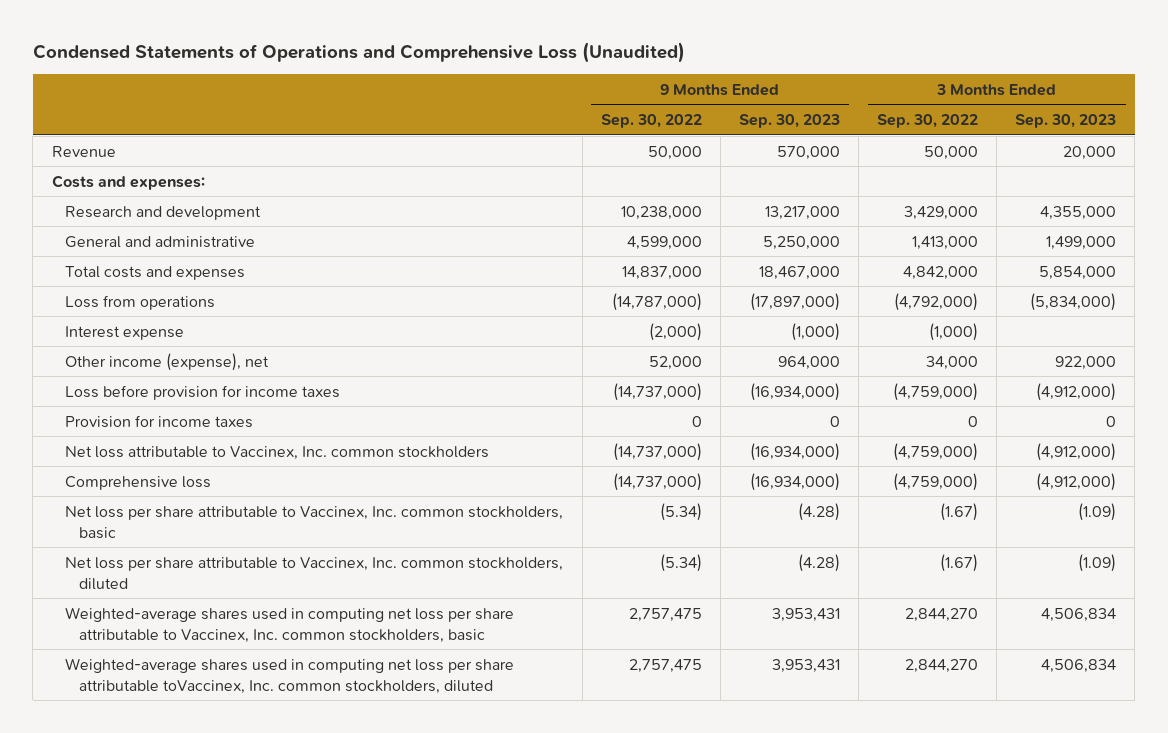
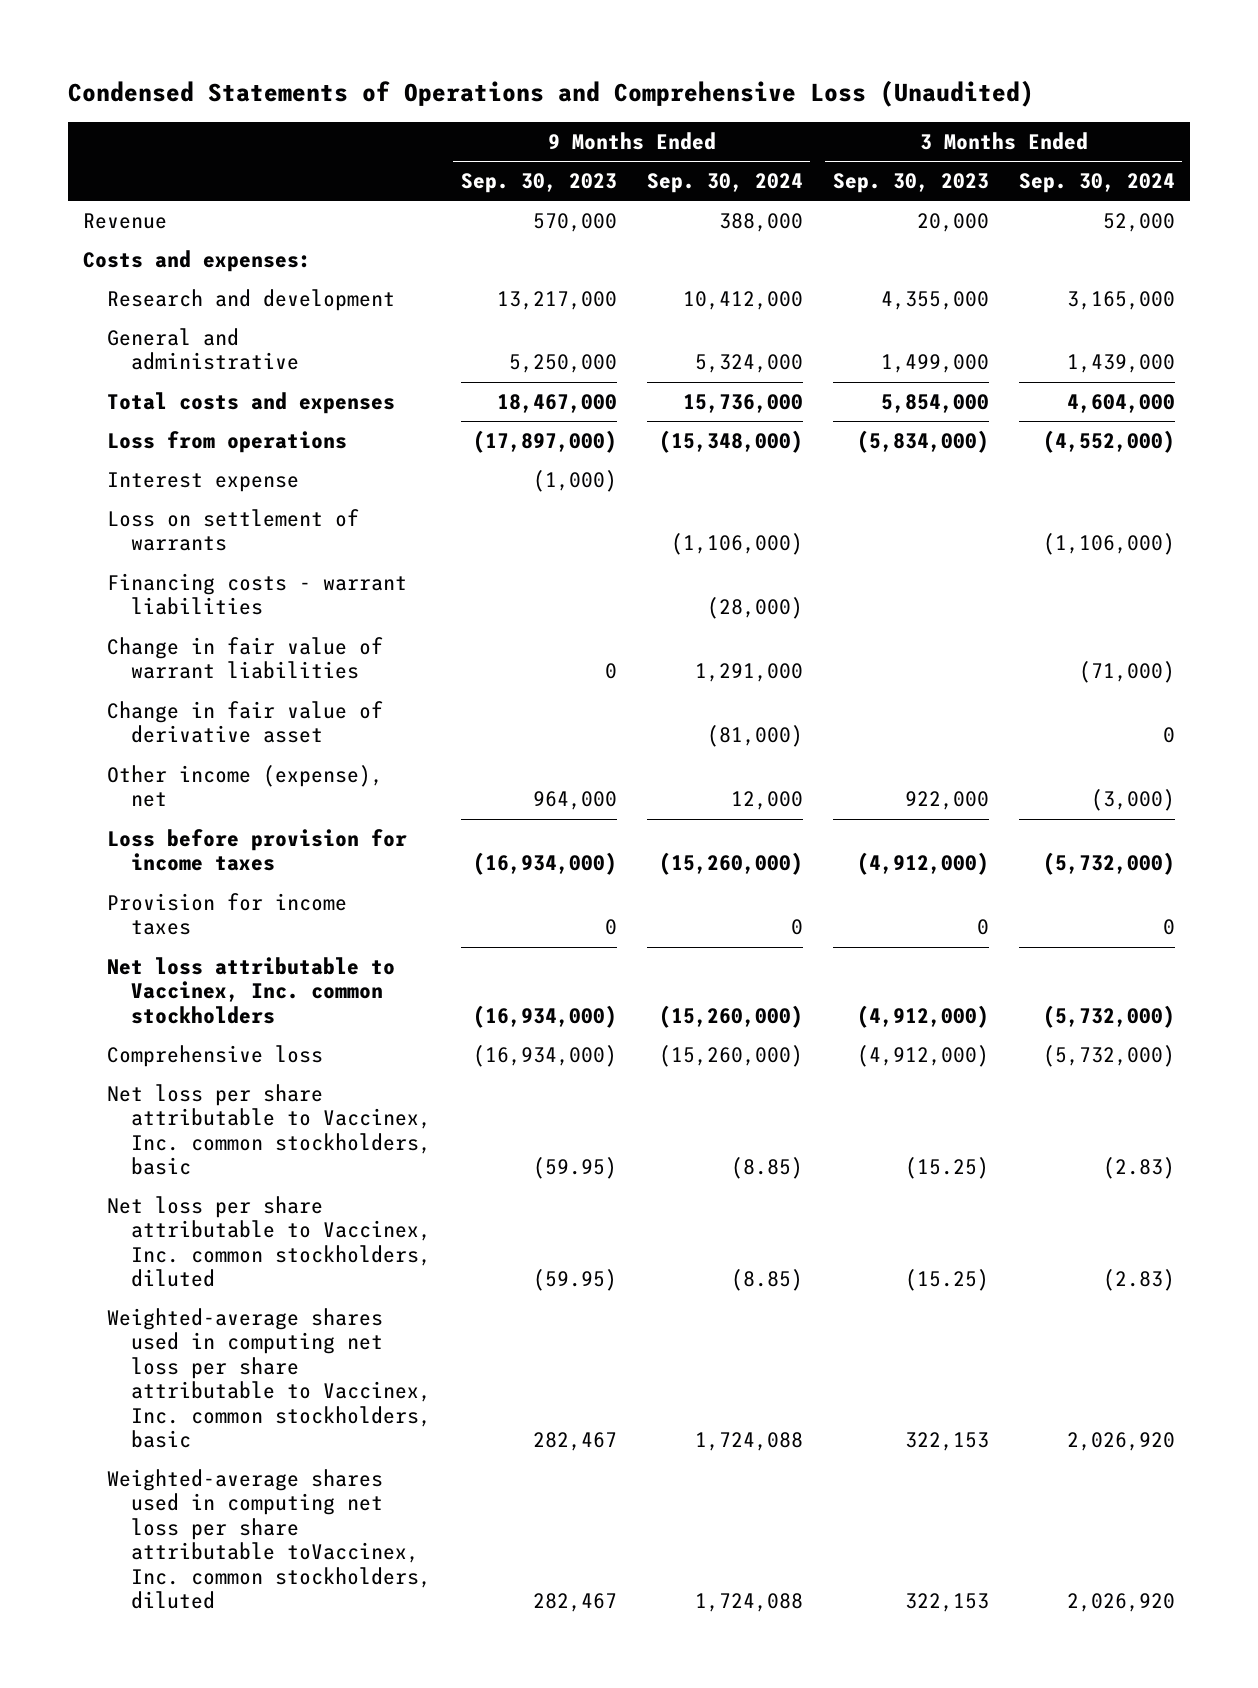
[600,114,702,129] Sep. 30, 2022 -> none
[877,114,979,129] Sep. 30, 2022 -> none
none -> [646,173,803,194] Sep. 30, 2024
none -> [1018,173,1175,194] Sep. 30, 2024
none -> [107,508,360,552] Loss on settlement of warrants
none -> [107,572,408,616] Financing costs - warrant liabilities
none -> [107,636,384,680] Change in fair value of warrant liabilities
none -> [107,700,384,744] Change in fair value of derivative asset
[797,502,840,521] (4.28) -> [532,1157,617,1180] (59.95)
[1078,502,1117,521] (1.09) -> [904,1157,989,1180] (15.25)
[797,553,840,572] (4.28) -> [532,1269,617,1292] (59.95)
[1078,553,1117,572] (1.09) -> [904,1269,989,1292] (15.25)
[771,607,840,622] 3,953,431 -> [532,1432,617,1452] 282,467
[1041,607,1117,622] 4,506,834 -> [904,1432,989,1452] 322,153
[771,658,840,673] 3,953,431 -> [532,1593,617,1613] 282,467
[1041,658,1117,673] 4,506,834 -> [904,1593,989,1613] 322,153

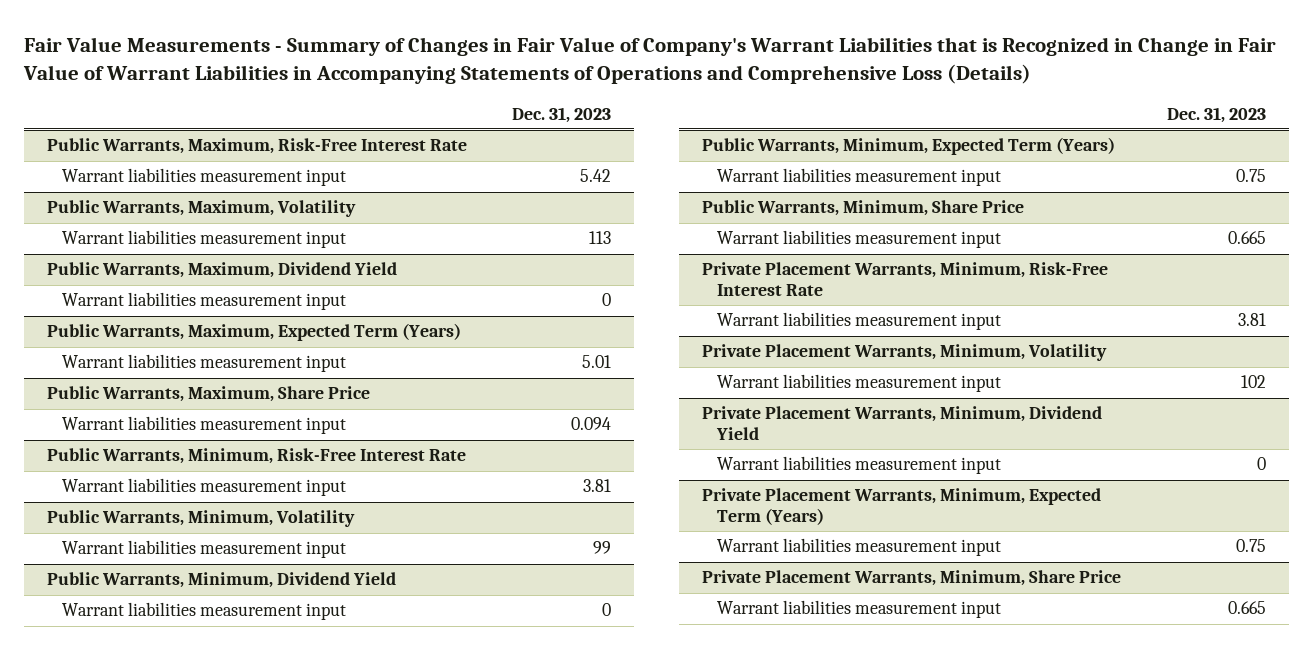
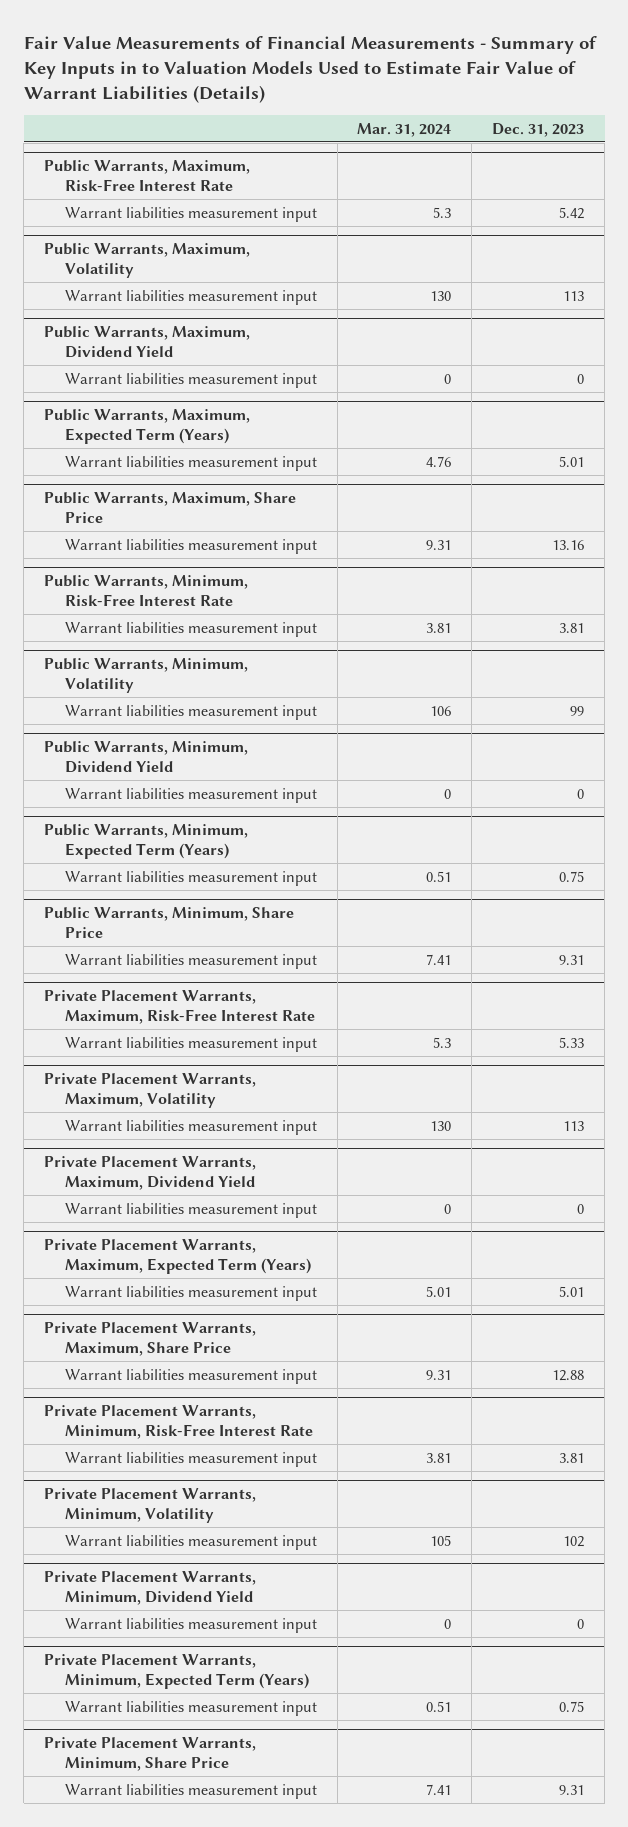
[23,37,1277,85] Fair Value Measurements - Summary of Changes in Fair Value of Company's Warrant Liabilities that is Recognized in Change in Fair Value of Warrant Liabilities in Accompanying Statements of Operations and Comprehensive Loss (Details) -> [23,35,597,104] Fair Value Measurements of Financial Measurements - Summary of Key Inputs in to Valuation Models Used to Estimate Fair Value of Warrant Liabilities (Details)
none -> [357,122,452,137] Mar. 31, 2024
[571,417,612,431] 0.094 -> [552,539,585,550] 13.16
[1228,231,1267,245] 0.665 -> [559,954,585,965] 9.31
none -> [44,990,315,1025] Private Placement Warrants, Maximum, Risk-Free Interest Rate
none -> [64,1036,317,1052] Warrant liabilities measurement input
none -> [44,1073,257,1109] Private Placement Warrants, Maximum, Volatility
none -> [64,1119,317,1135] Warrant liabilities measurement input
none -> [44,1156,257,1191] Private Placement Warrants, Maximum, Dividend Yield
none -> [64,1202,317,1218] Warrant liabilities measurement input
none -> [44,1239,311,1275] Private Placement Warrants, Maximum, Expected Term (Years)
none -> [64,1285,317,1301] Warrant liabilities measurement input
none -> [44,1322,257,1357] Private Placement Warrants, Maximum, Share Price
none -> [64,1368,317,1384] Warrant liabilities measurement input
[1228,601,1267,615] 0.665 -> [559,1784,585,1795] 9.31

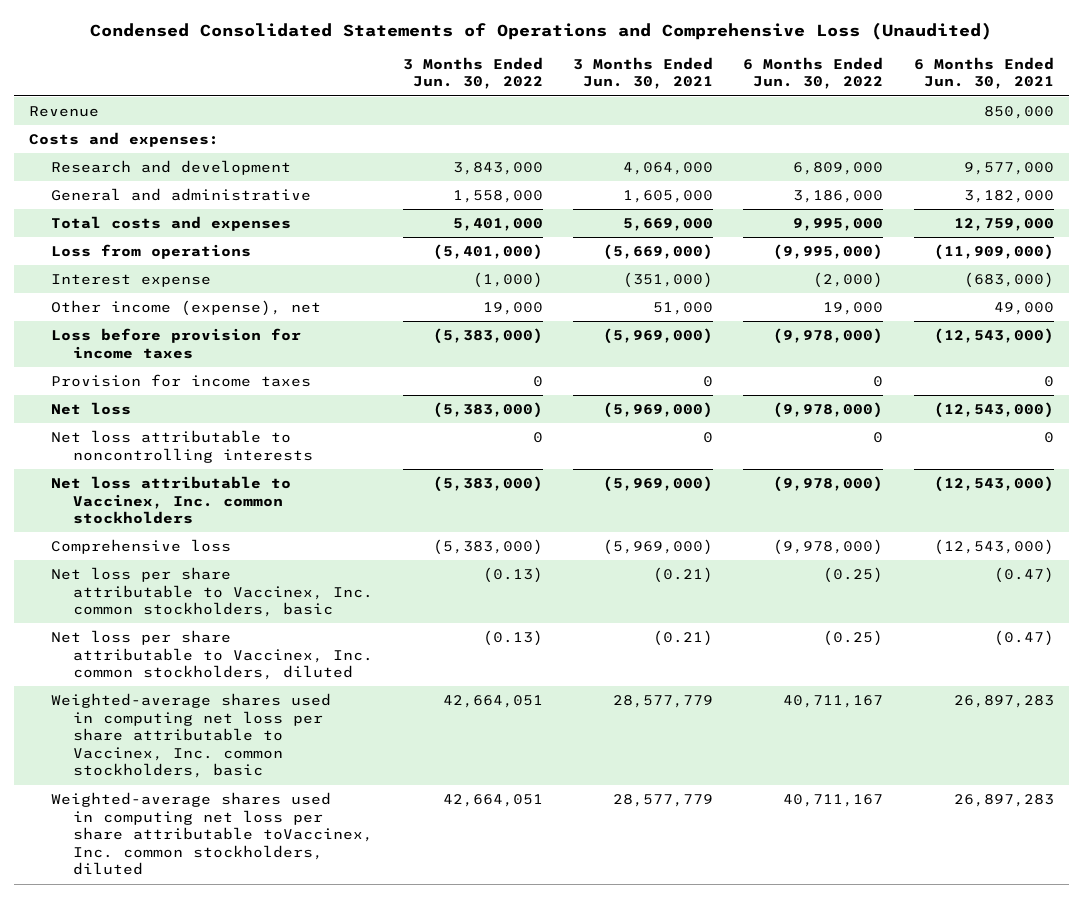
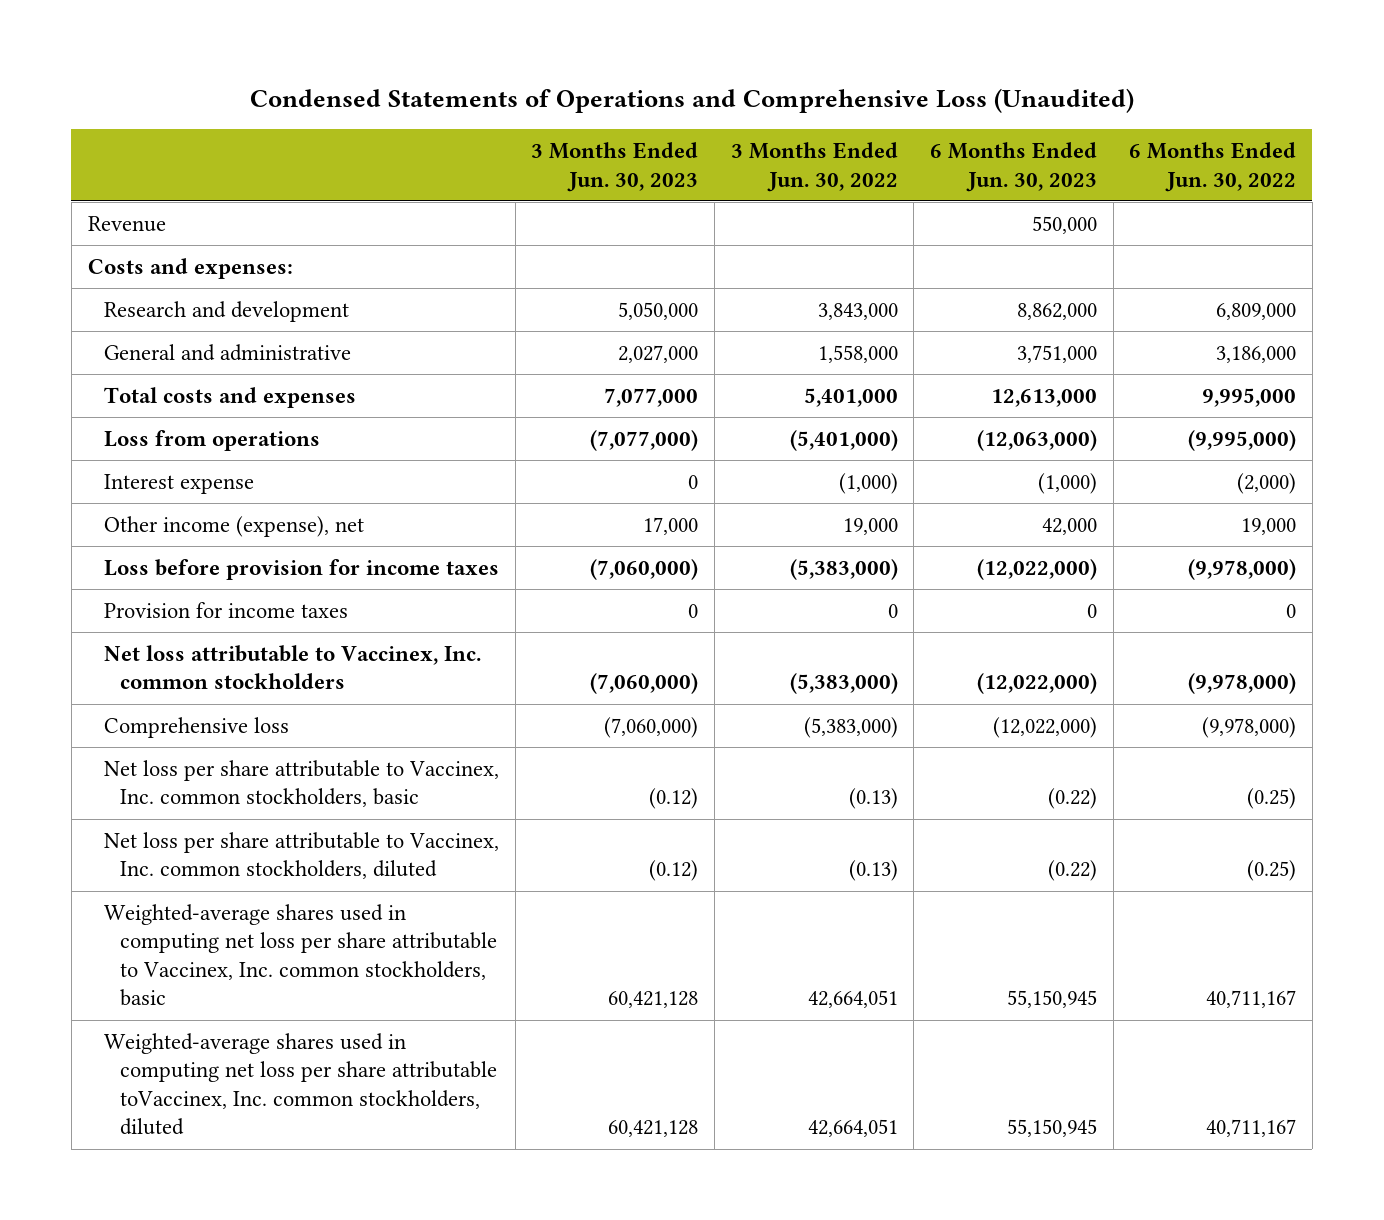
[90,21,993,40] Condensed Consolidated Statements of Operations and Comprehensive Loss (Unaudited) -> [249,87,1134,113] Condensed Statements of Operations and Comprehensive Loss (Unaudited)
[573,56,714,90] 3 Months Ended Jun. 30, 2021 -> none
[913,56,1054,90] 6 Months Ended Jun. 30, 2021 -> none
none -> [531,142,699,192] 3 Months Ended Jun. 30, 2023
none -> [929,142,1097,192] 6 Months Ended Jun. 30, 2023
[51,401,132,415] Net loss -> none
[51,429,314,463] Net loss attributable to noncontrolling interests -> none

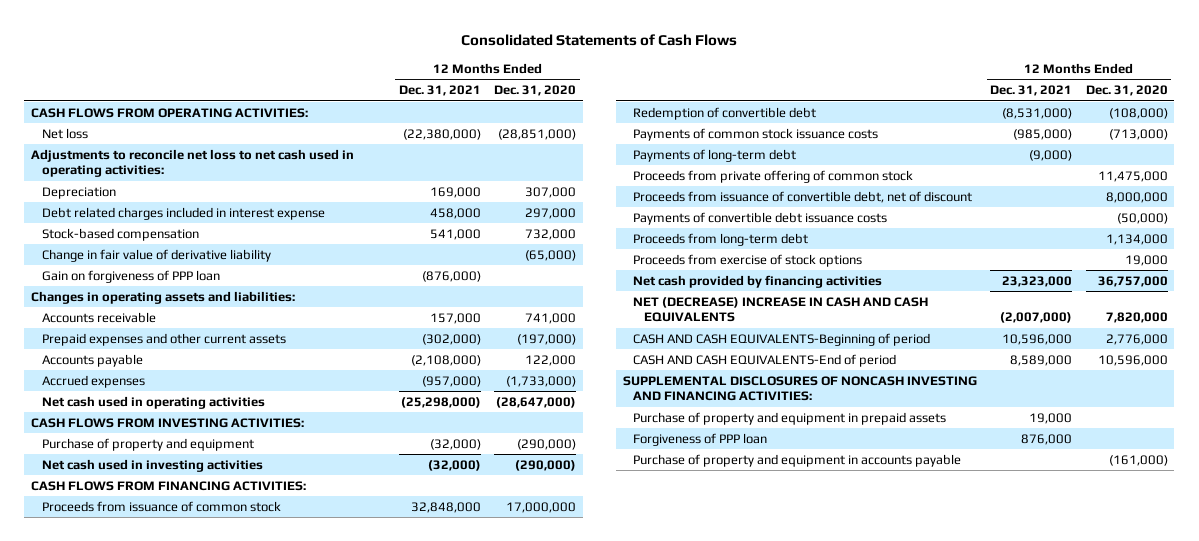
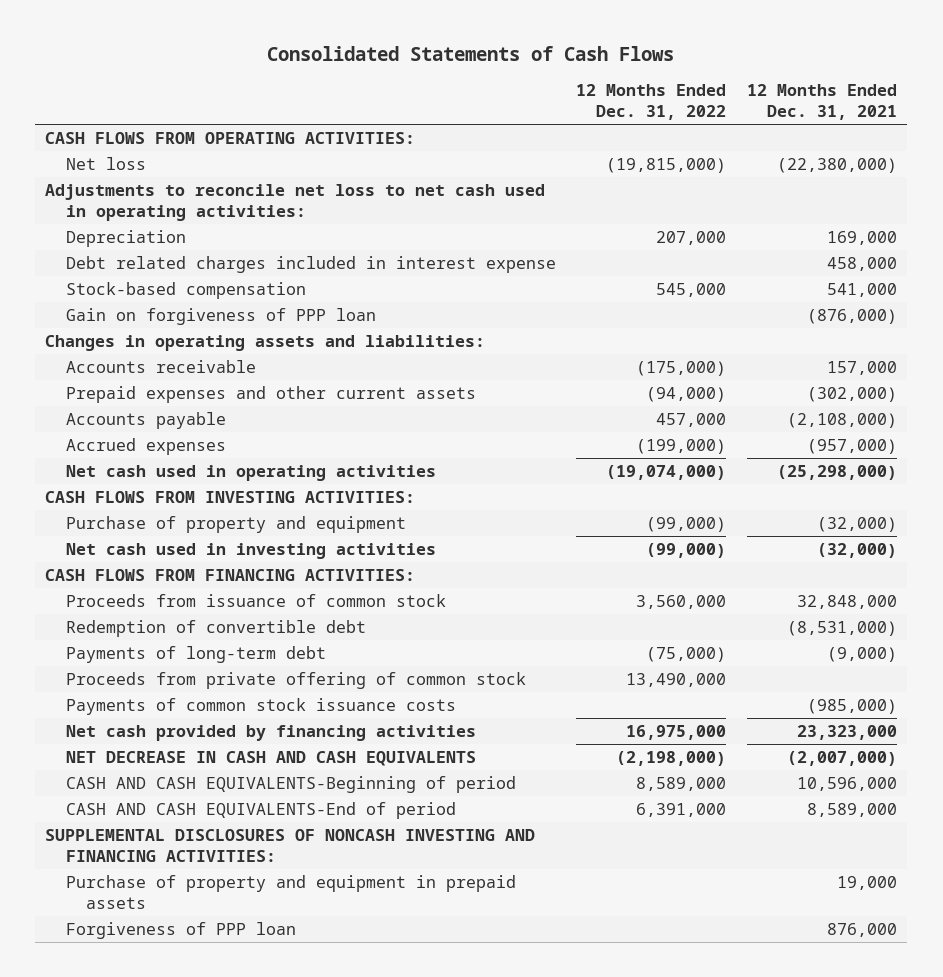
[494,85,577,97] Dec. 31, 2020 -> none
none -> [576,84,727,121] 12 Months Ended Dec. 31, 2022
[41,248,271,262] Change in fair value of derivative liability -> none
[633,190,973,203] Proceeds from issuance of convertible debt, net of discount -> none
[633,211,888,225] Payments of convertible debt issuance costs -> none
[633,232,809,246] Proceeds from long-term debt -> none
[633,253,863,267] Proceeds from exercise of stock options -> none
[633,127,879,141] Payments of common stock issuance costs -> [65,697,456,715] Payments of common stock issuance costs
[633,296,929,323] NET (DECREASE) INCREASE IN CASH AND CASH EQUIVALENTS -> [65,750,476,766] NET DECREASE IN CASH AND CASH EQUIVALENTS
[633,453,962,467] Purchase of property and equipment in accounts payable -> none

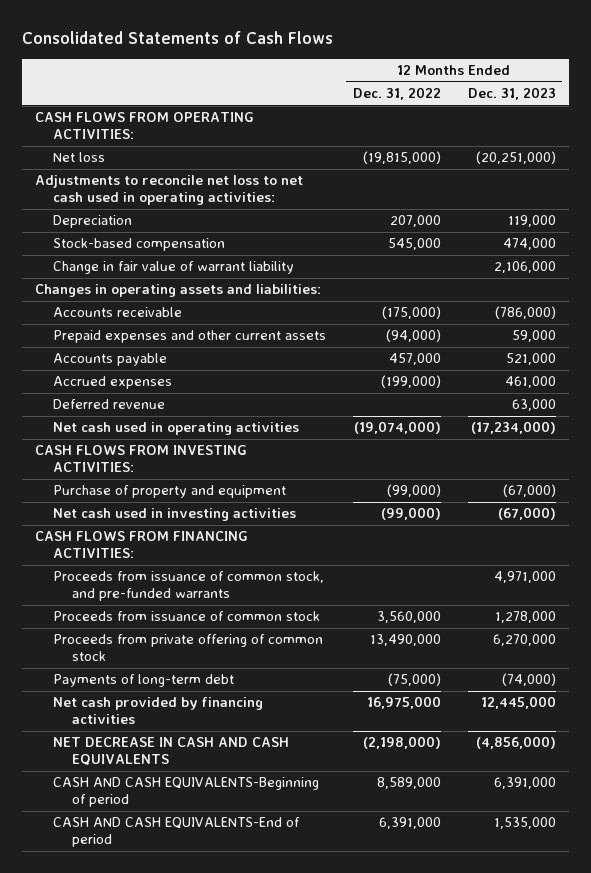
[747,84,898,121] 12 Months Ended Dec. 31, 2021 -> none
none -> [467,87,556,101] Dec. 31, 2023
[65,255,556,273] Debt related charges included in interest expense -> none
[65,307,376,325] Gain on forgiveness of PPP loan -> none
none -> [53,261,295,275] Change in fair value of warrant liability
none -> [53,399,166,410] Deferred revenue
none -> [53,571,325,602] Proceeds from issuance of common stock, and pre-funded warrants
[65,619,366,637] Redemption of convertible debt -> none
[65,697,456,715] Payments of common stock issuance costs -> none
[65,645,326,663] Payments of long-term debt -> [53,674,235,688] Payments of long-term debt
[45,828,536,863] SUPPLEMENTAL DISCLOSURES OF NONCASH INVESTING AND FINANCING ACTIVITIES: -> none
[65,874,516,910] Purchase of property and equipment in prepaid assets -> none
[65,921,296,939] Forgiveness of PPP loan -> none

